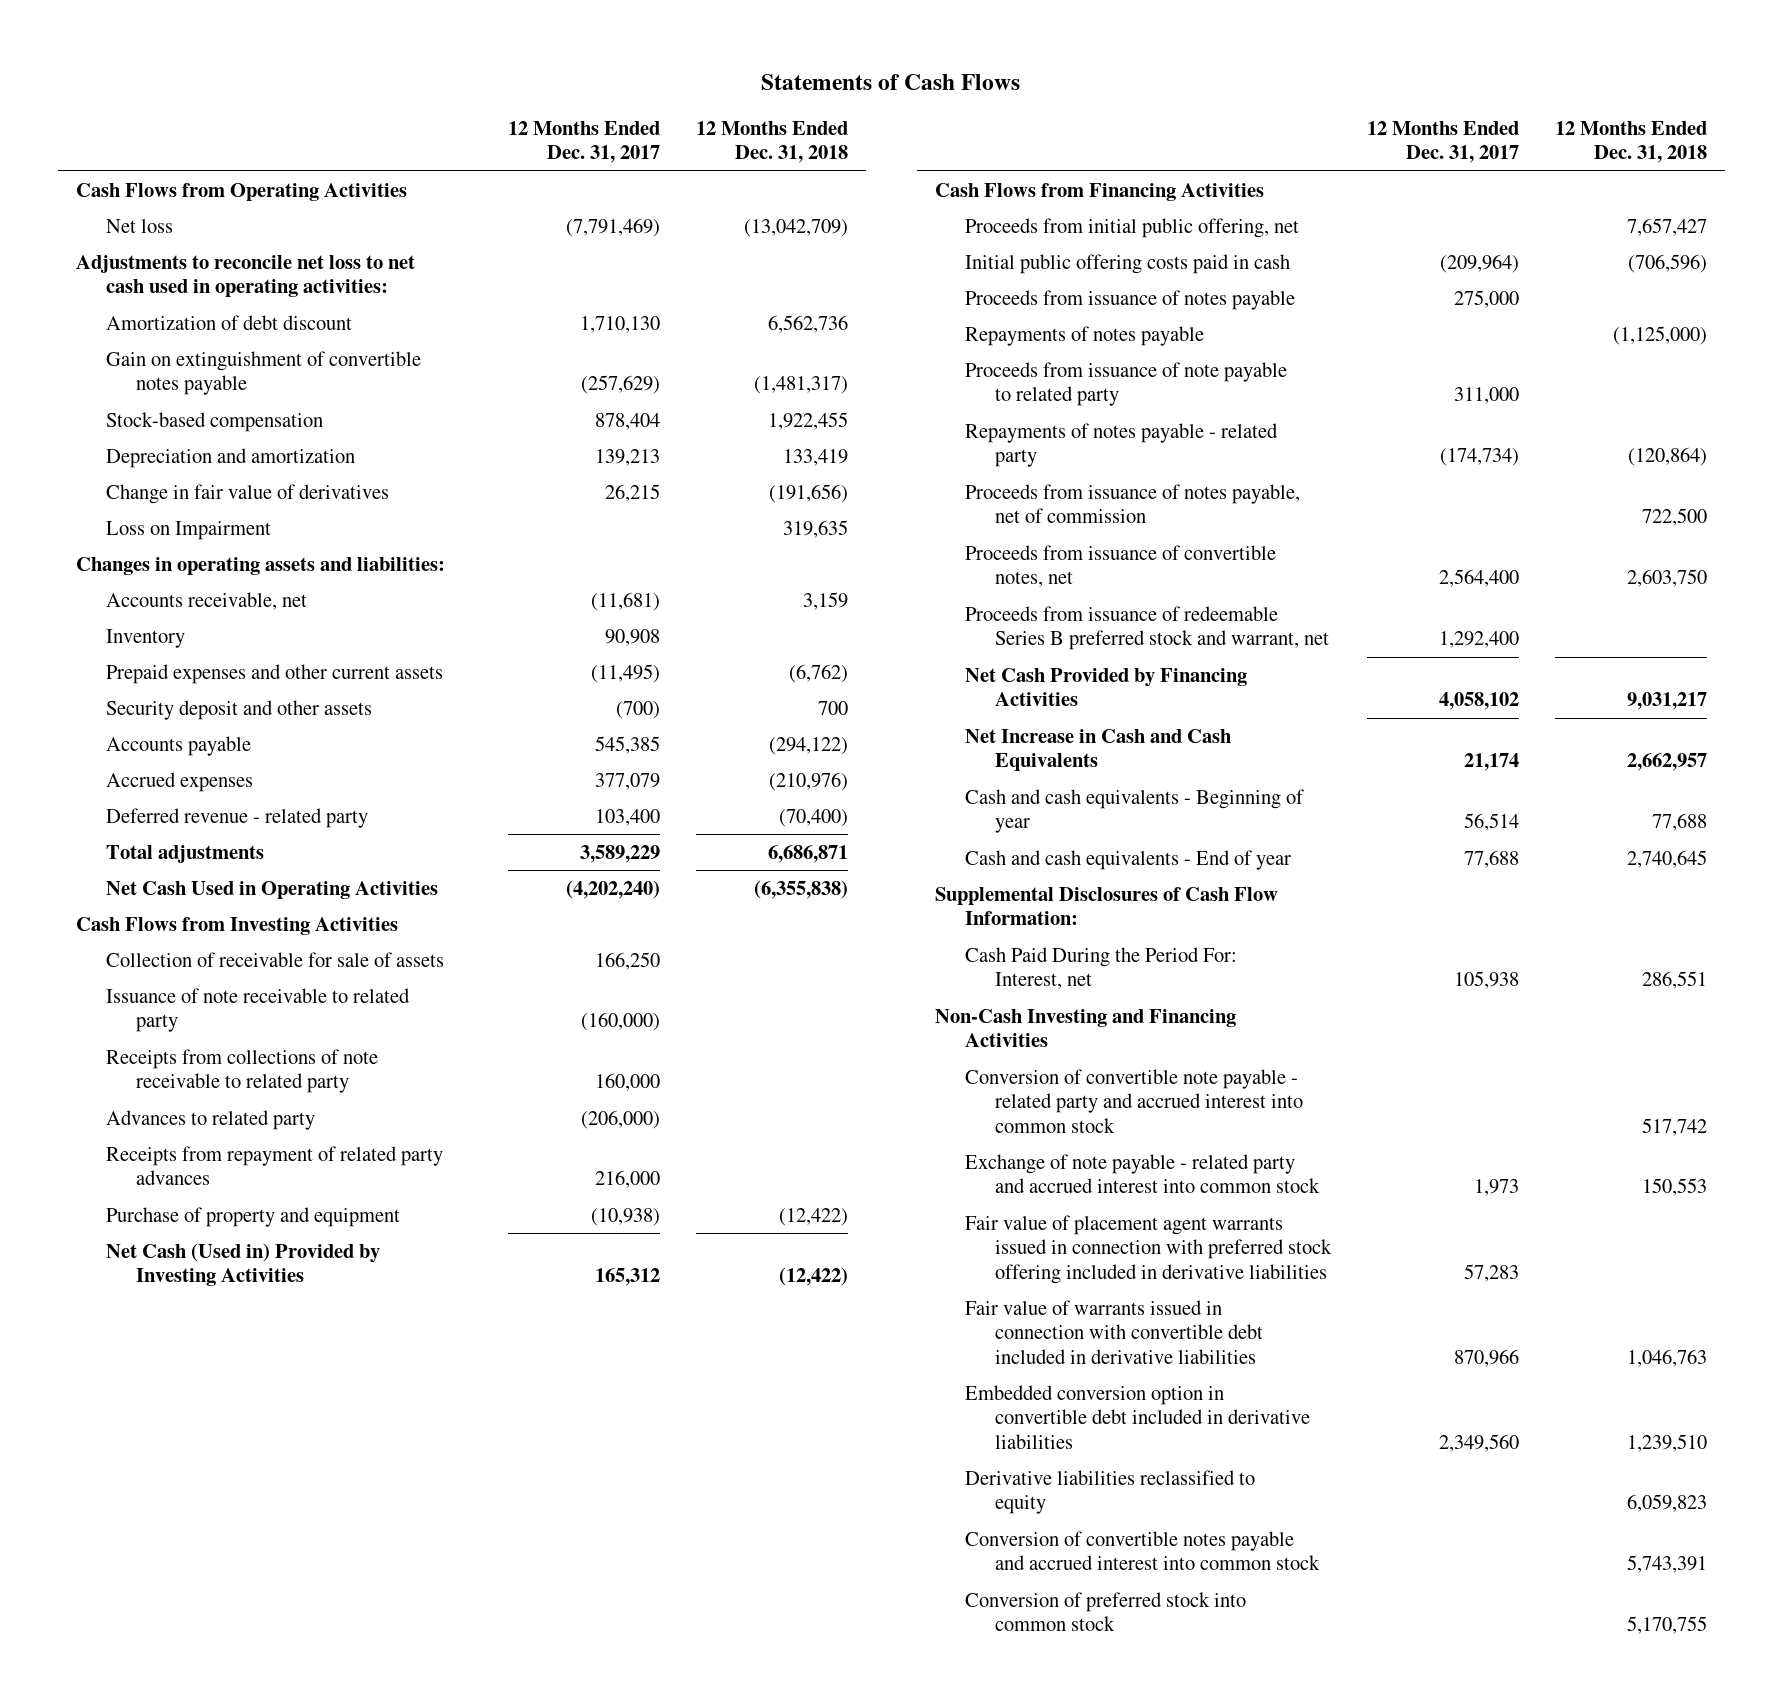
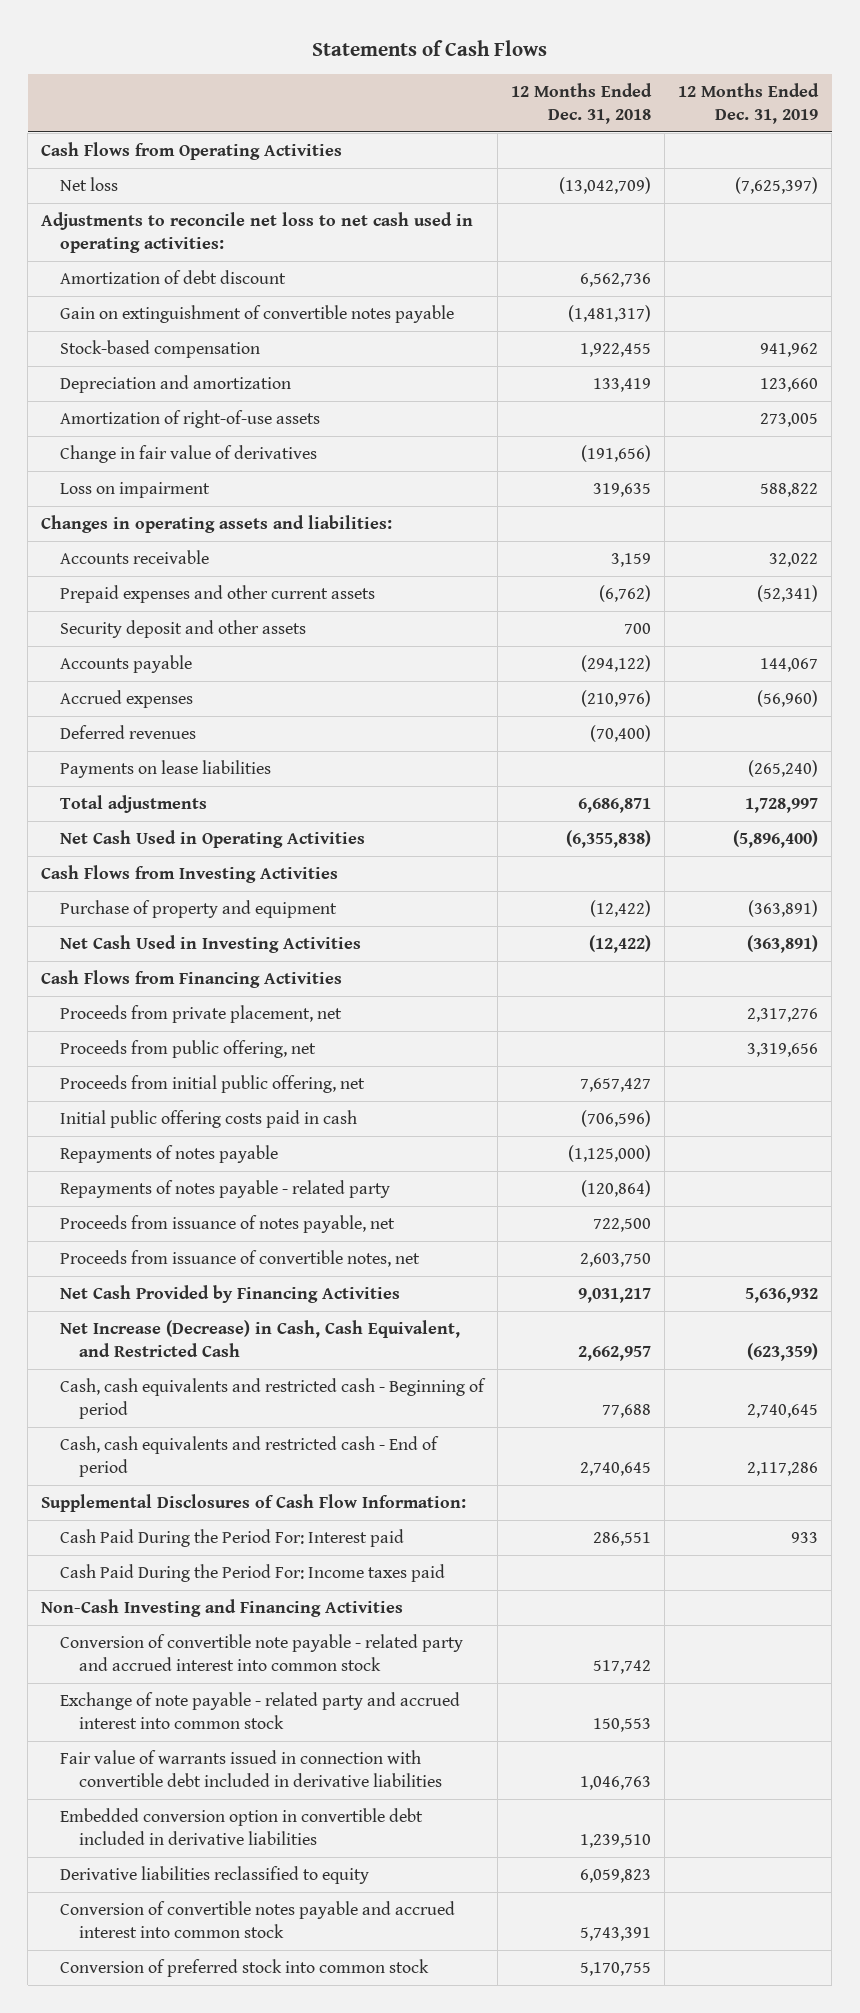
[507,120,660,164] 12 Months Ended Dec. 31, 2017 -> none
none -> [678,83,820,125] 12 Months Ended Dec. 31, 2019
none -> [60,410,321,429] Amortization of right-of-use assets
[105,520,271,540] Loss on Impairment -> [60,482,211,499] Loss on impairment
[105,628,185,648] Inventory -> none
[105,591,307,610] Accounts receivable, net -> [60,550,210,565] Accounts receivable
[105,807,368,828] Deferred revenue - related party -> none
none -> [60,725,197,740] Deferred revenues
none -> [60,760,272,779] Payments on lease liabilities
[105,951,444,967] Collection of receivable for sale of assets -> none
[105,987,410,1033] Issuance of note receivable to related party -> none
[105,1048,378,1094] Receipts from collections of note receivable to related party -> none
[105,1109,315,1130] Advances to related party -> none
[105,1145,443,1186] Receipts from repayment of related party advances -> none
[105,1242,380,1287] Net Cash (Used in) Provided by Investing Activities -> [60,935,362,954] Net Cash Used in Investing Activities
none -> [60,1005,343,1024] Proceeds from private placement, net
none -> [60,1040,317,1059] Proceeds from public offering, net
[964,289,1295,310] Proceeds from issuance of notes payable -> none
[964,361,1287,407] Proceeds from issuance of note payable to related party -> none
[964,483,1300,524] Proceeds from issuance of notes payable, net of commission -> [60,1215,396,1234] Proceeds from issuance of notes payable, net
[964,605,1329,651] Proceeds from issuance of redeemable Series B preferred stock and warrant, net -> none
[964,728,1231,772] Net Increase in Cash and Cash Equivalents -> [60,1320,461,1358] Net Increase (Decrease) in Cash, Cash Equivalent, and Restricted Cash
[964,788,1304,834] Cash and cash equivalents - Beginning of year -> [60,1378,487,1420] Cash, cash equivalents and restricted cash - Beginning of period
[964,849,1291,870] Cash and cash equivalents - End of year -> [60,1436,440,1478] Cash, cash equivalents and restricted cash - End of period
[964,946,1237,990] Cash Paid During the Period For: Interest, net -> [60,1529,405,1548] Cash Paid During the Period For: Interest paid
none -> [60,1564,446,1583] Cash Paid During the Period For: Income taxes paid
[964,1214,1332,1284] Fair value of placement agent warrants issued in connection with preferred stock offering included in derivative liabilities -> none

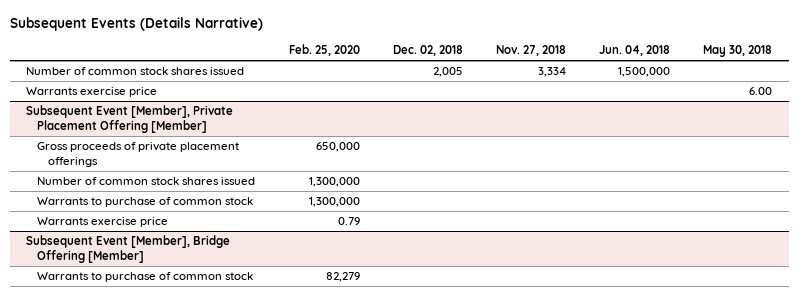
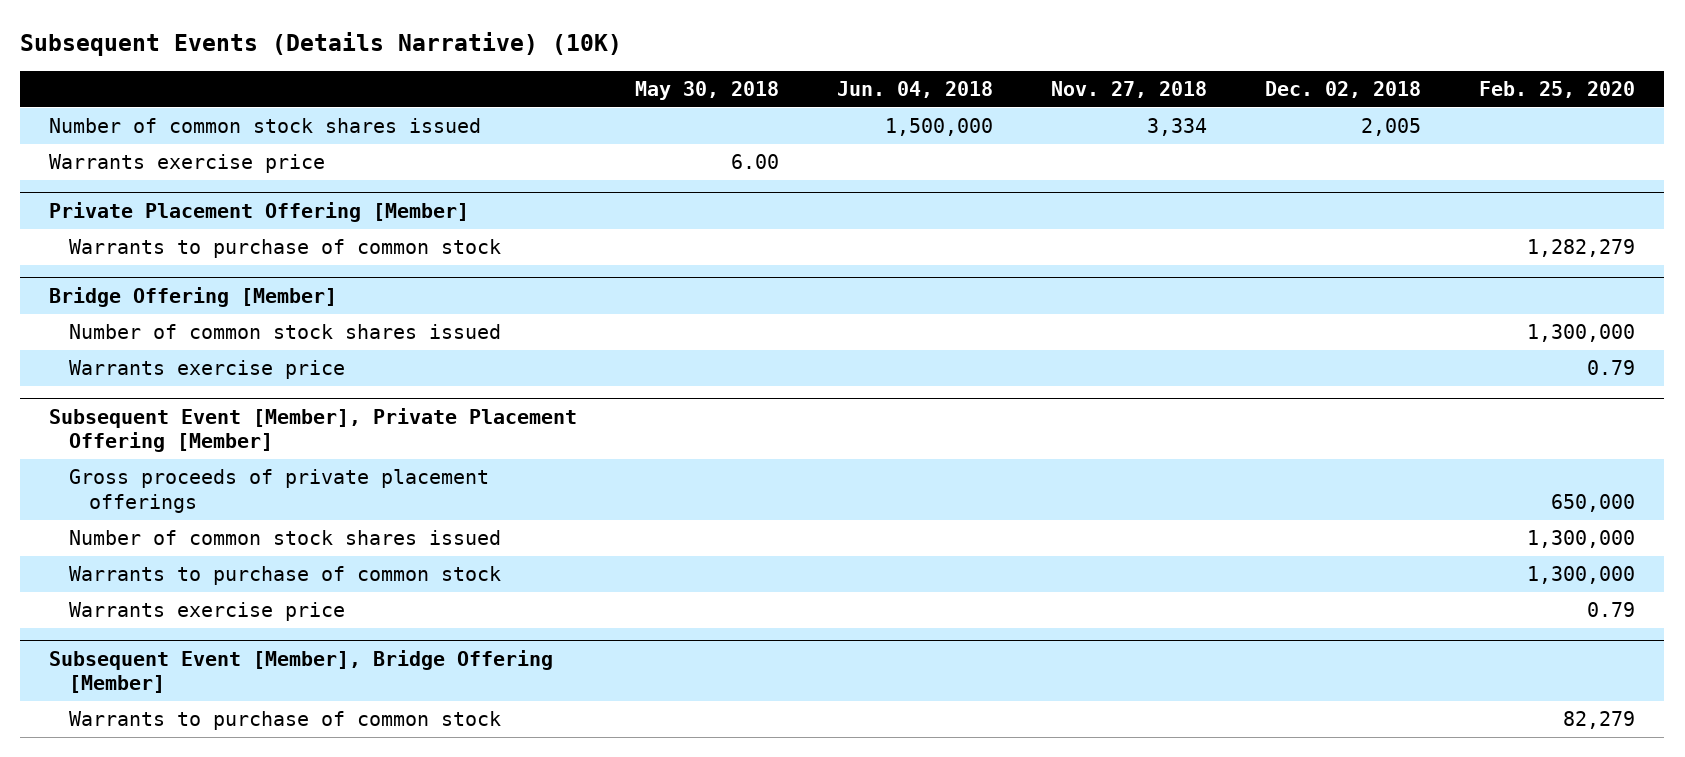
[9,16,263,31] Subsequent Events (Details Narrative) -> [20,31,623,56] Subsequent Events (Details Narrative) (10K)
none -> [49,201,470,222] Private Placement Offering [Member]
none -> [68,239,501,259] Warrants to purchase of common stock
none -> [49,286,338,307] Bridge Offering [Member]
none -> [68,324,501,340] Number of common stock shares issued
none -> [68,360,345,380] Warrants exercise price

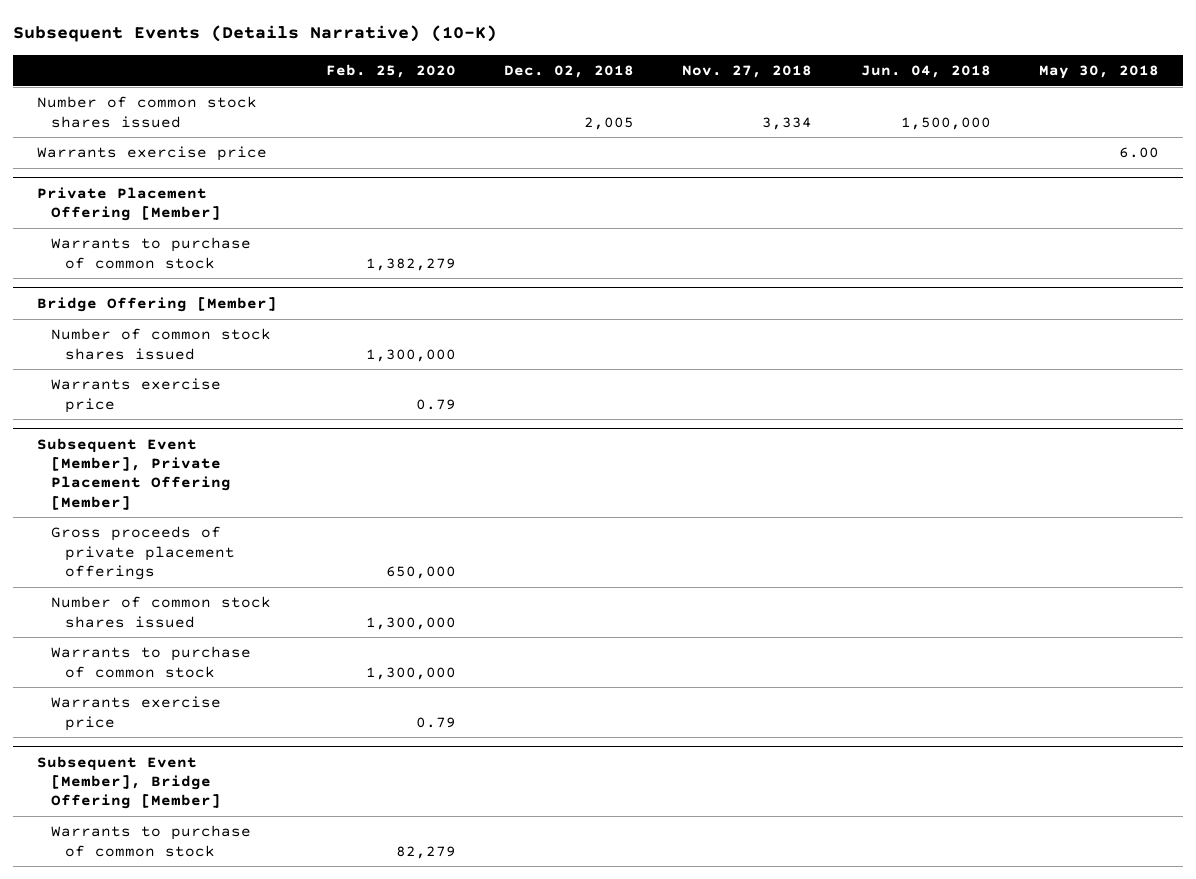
[20,31,623,56] Subsequent Events (Details Narrative) (10K) -> [13,25,498,43] Subsequent Events (Details Narrative) (10-K)
[1527,239,1636,258] 1,282,279 -> [365,257,456,271] 1,382,279

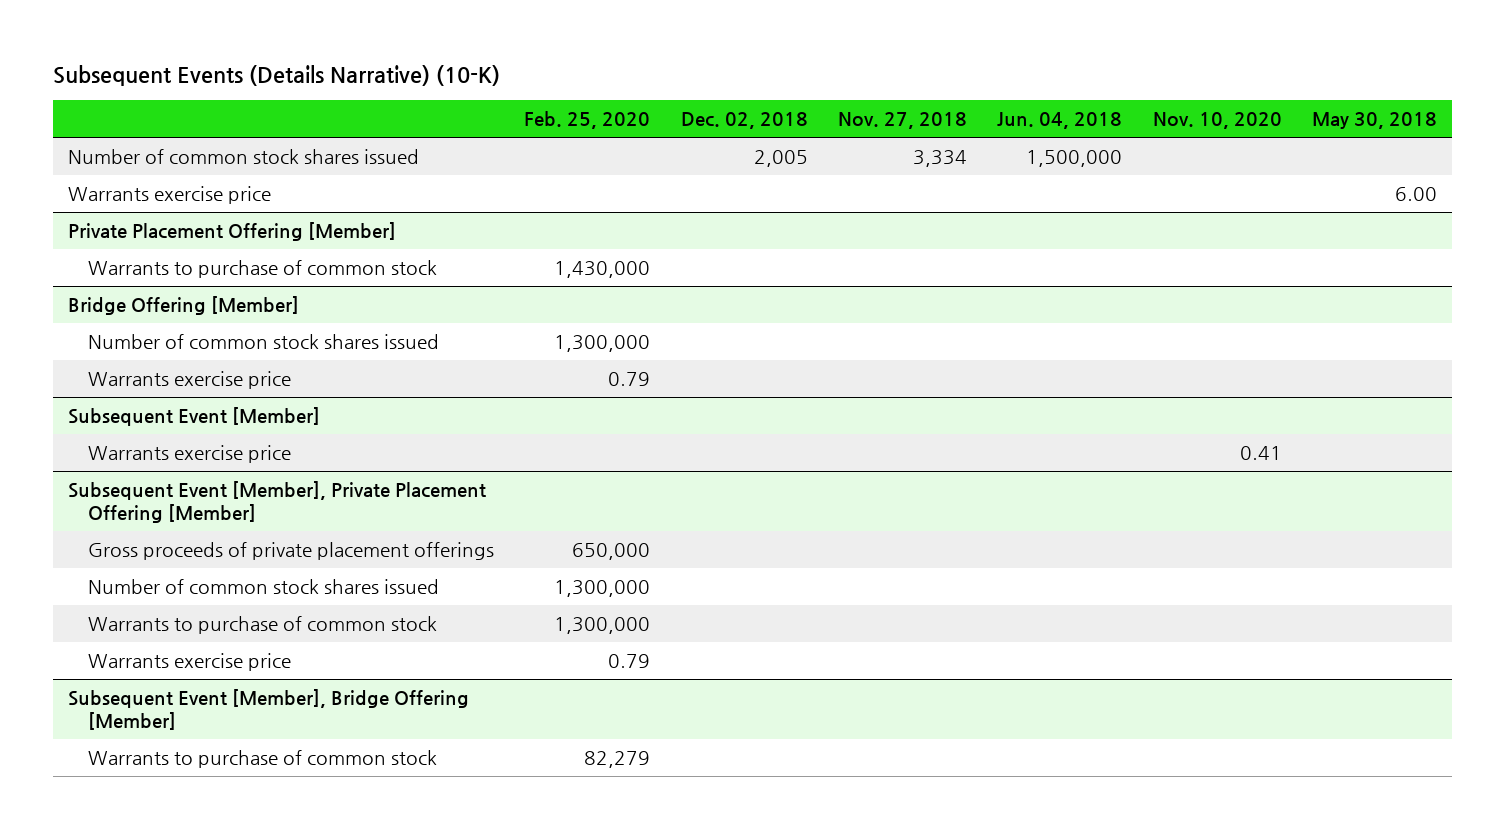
none -> [1152,112,1282,130] Nov. 10, 2020
[365,257,456,271] 1,382,279 -> [554,261,651,279] 1,430,000
none -> [67,407,320,427] Subsequent Event [Member]
none -> [88,445,292,464] Warrants exercise price

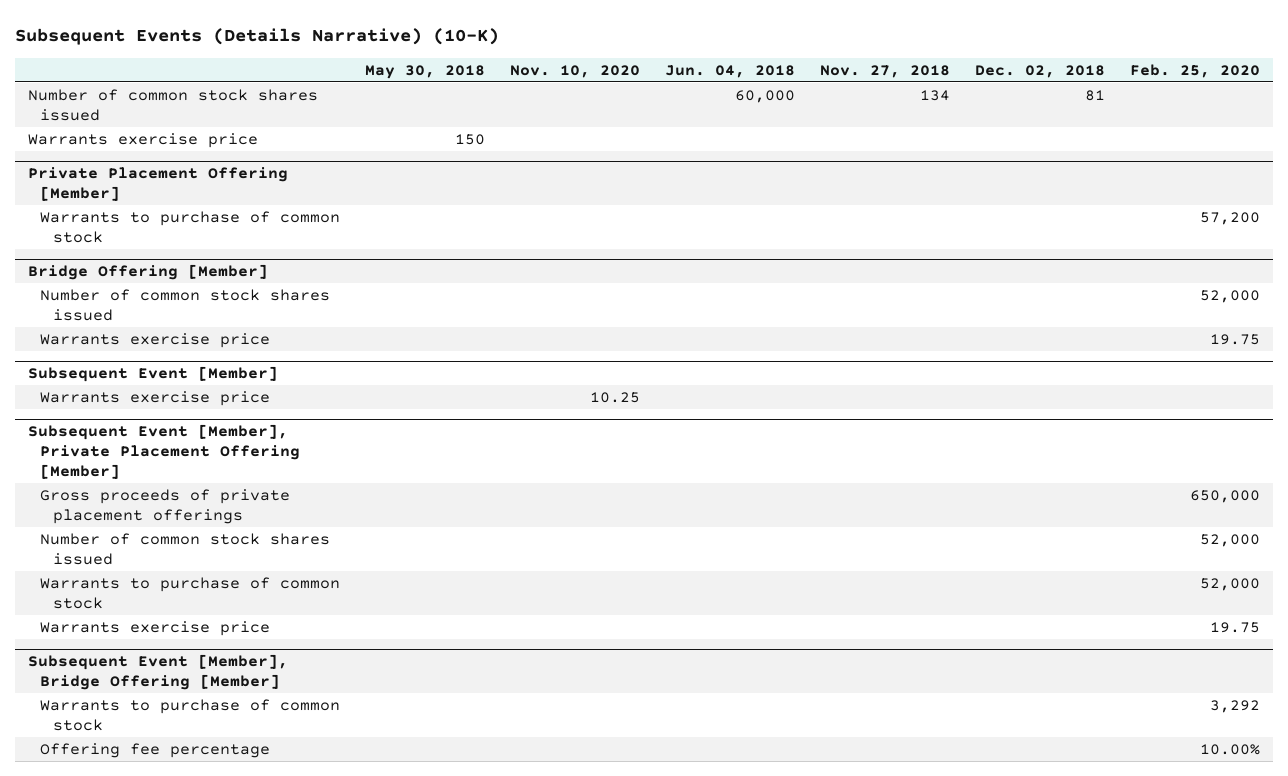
[753,150,808,168] 2,005 -> [1085,90,1106,102] 81
[913,150,968,168] 3,334 -> [920,90,951,102] 134
[1026,150,1123,168] 1,500,000 -> [735,90,796,104] 60,000
[1394,187,1437,202] 6.00 -> [455,134,486,146] 150
[554,261,651,279] 1,430,000 -> [1200,212,1261,226] 57,200
[554,335,651,353] 1,300,000 -> [1200,290,1261,304] 52,000
[608,372,651,387] 0.79 -> [1210,334,1261,346] 19.75
[1239,446,1282,461] 0.41 -> [590,392,641,404] 10.25
[554,580,651,598] 1,300,000 -> [1200,534,1261,548] 52,000
[554,617,651,635] 1,300,000 -> [1200,578,1261,592] 52,000
[608,654,651,669] 0.79 -> [1210,622,1261,634] 19.75
[584,751,651,769] 82,279 -> [1210,700,1261,714] 3,292
none -> [40,743,271,759] Offering fee percentage

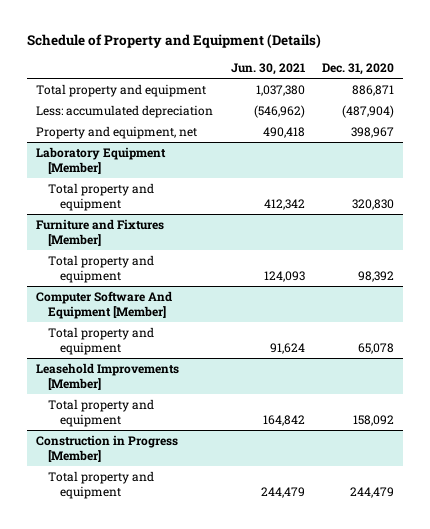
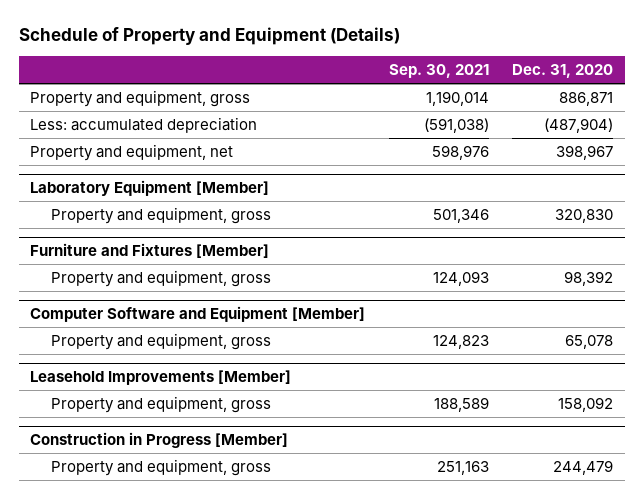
[230,62,305,75] Jun. 30, 2021 -> none
none -> [388,64,489,79] Sep. 30, 2021
[35,83,206,97] Total property and equipment -> [30,89,251,107] Property and equipment, gross
[47,182,154,211] Total property and equipment -> [51,206,272,224] Property and equipment, gross
[47,254,154,283] Total property and equipment -> [51,269,272,287] Property and equipment, gross
[35,290,172,319] Computer Software And Equipment [Member] -> [30,306,366,323] Computer Software and Equipment [Member]
[47,326,154,355] Total property and equipment -> [51,332,272,350] Property and equipment, gross
[47,398,154,427] Total property and equipment -> [51,395,272,413] Property and equipment, gross
[47,470,154,499] Total property and equipment -> [51,458,272,476] Property and equipment, gross

